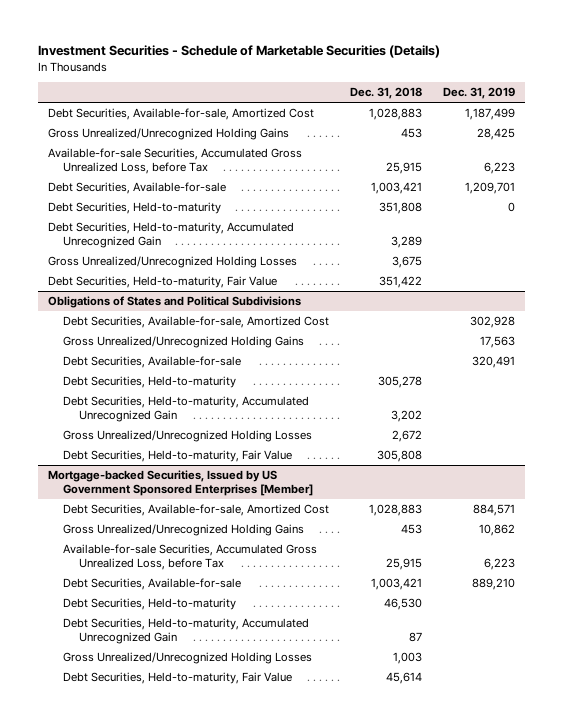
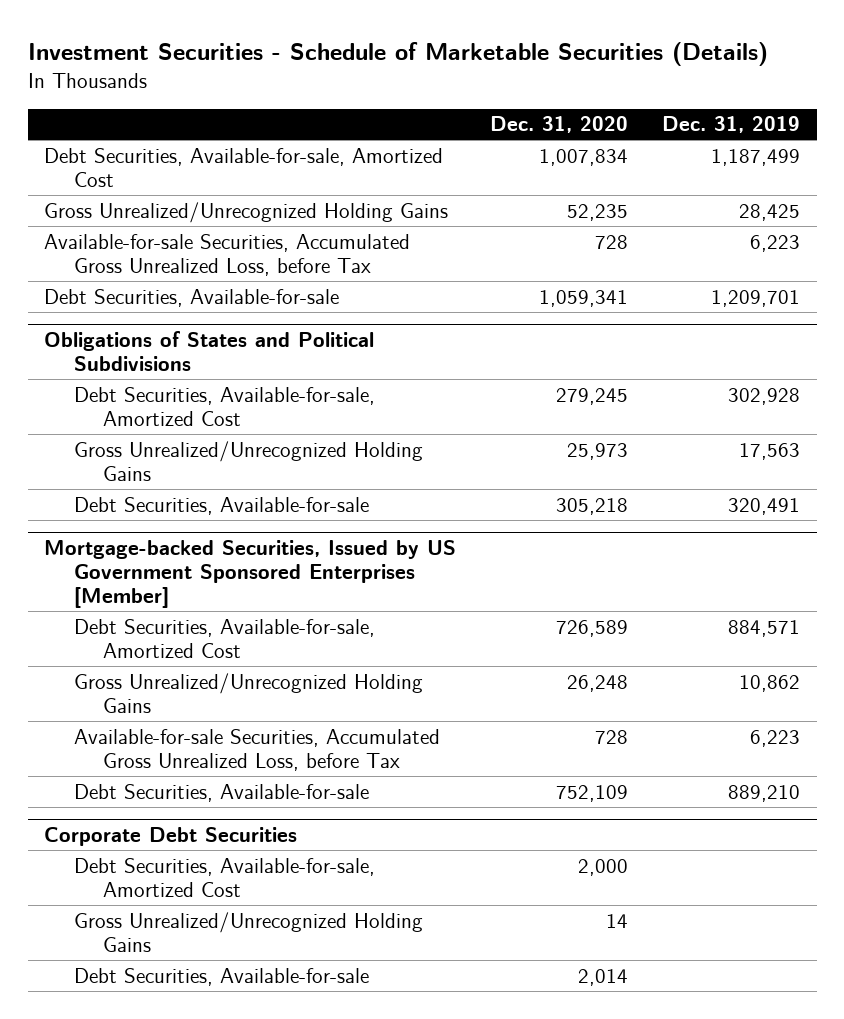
[350,87,423,100] Dec. 31, 2018 -> none
none -> [490,116,629,134] Dec. 31, 2020
[47,202,221,215] Debt Securities, Held-to-maturity -> none
[47,222,294,248] Debt Securities, Held-to-maturity, Accumulated Unrecognized Gain -> none
[47,256,297,269] Gross Unrealized/Unrecognized Holding Losses -> none
[47,276,277,289] Debt Securities, Held-to-maturity, Fair Value -> none
[63,376,237,389] Debt Securities, Held-to-maturity -> none
[63,396,310,422] Debt Securities, Held-to-maturity, Accumulated Unrecognized Gain -> none
[63,430,313,443] Gross Unrealized/Unrecognized Holding Losses -> none
[63,450,293,463] Debt Securities, Held-to-maturity, Fair Value -> none
[63,598,237,611] Debt Securities, Held-to-maturity -> none
[63,618,310,644] Debt Securities, Held-to-maturity, Accumulated Unrecognized Gain -> none
[63,652,313,665] Gross Unrealized/Unrecognized Holding Losses -> none
[63,672,293,685] Debt Securities, Held-to-maturity, Fair Value -> none
none -> [44,826,298,846] Corporate Debt Securities
none -> [73,857,375,897] Debt Securities, Available-for-sale, Amortized Cost
none -> [73,911,423,952] Gross Unrealized/Unrecognized Holding Gains
none -> [73,967,369,986] Debt Securities, Available-for-sale

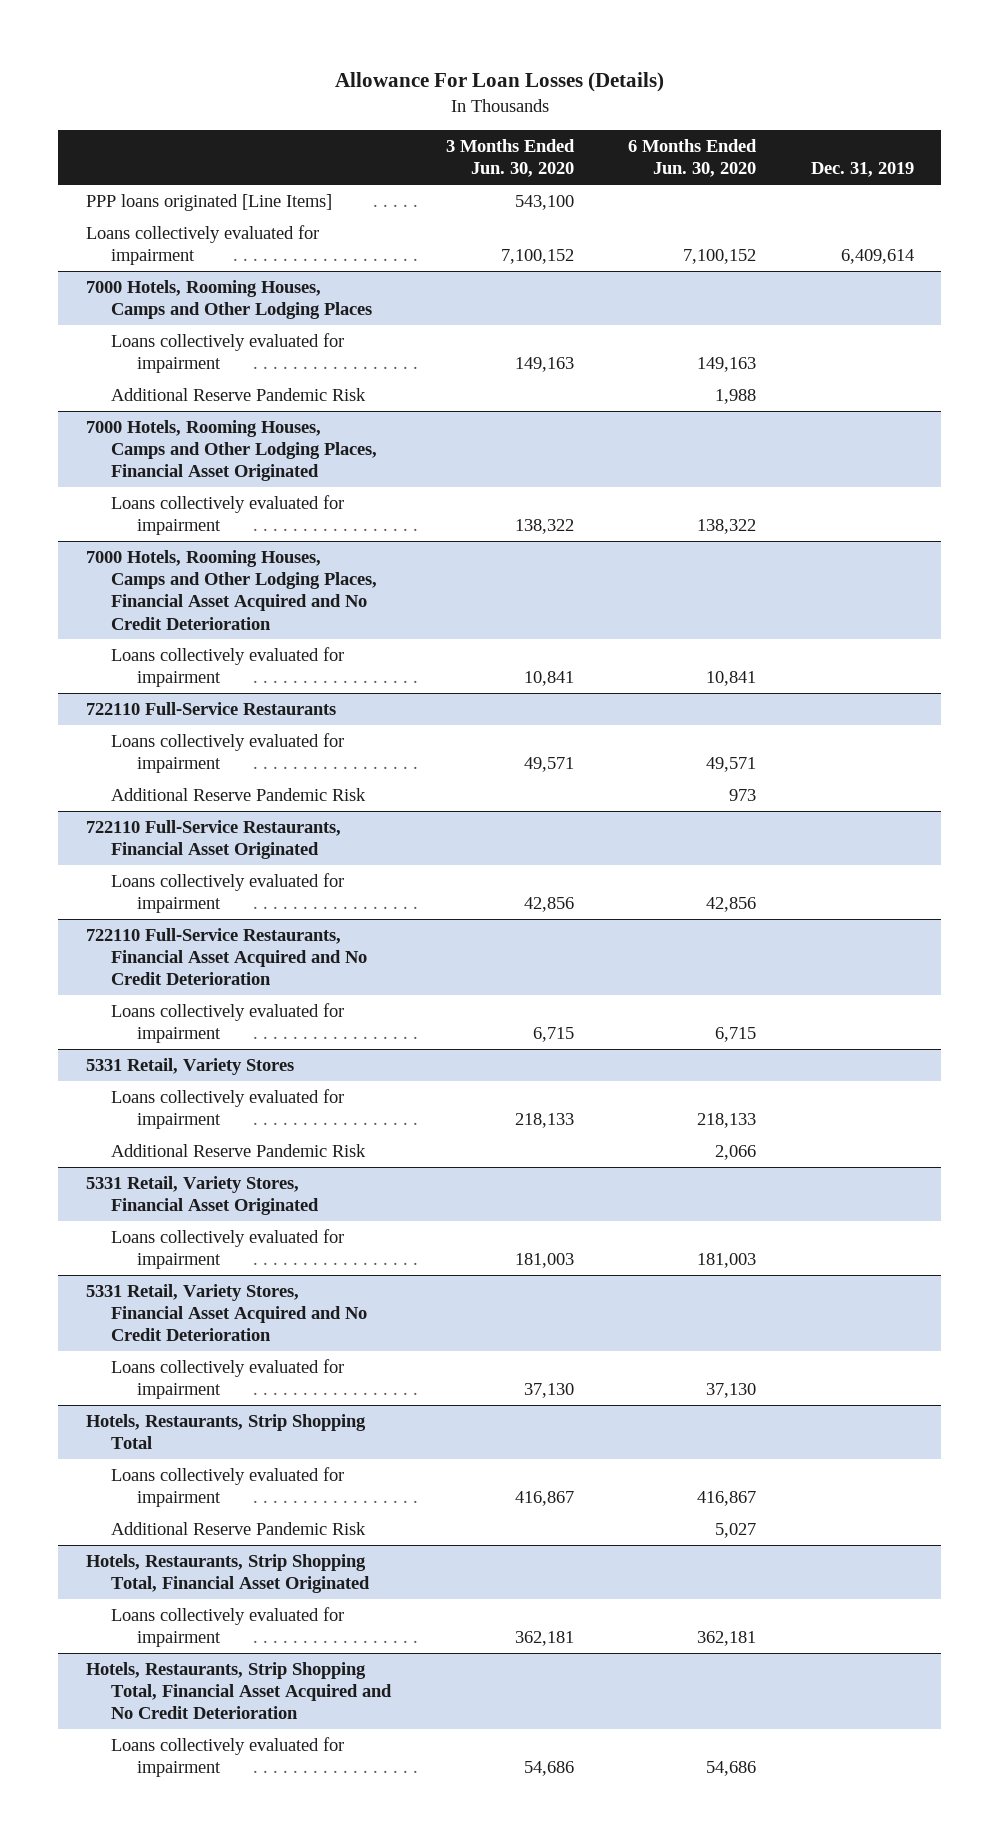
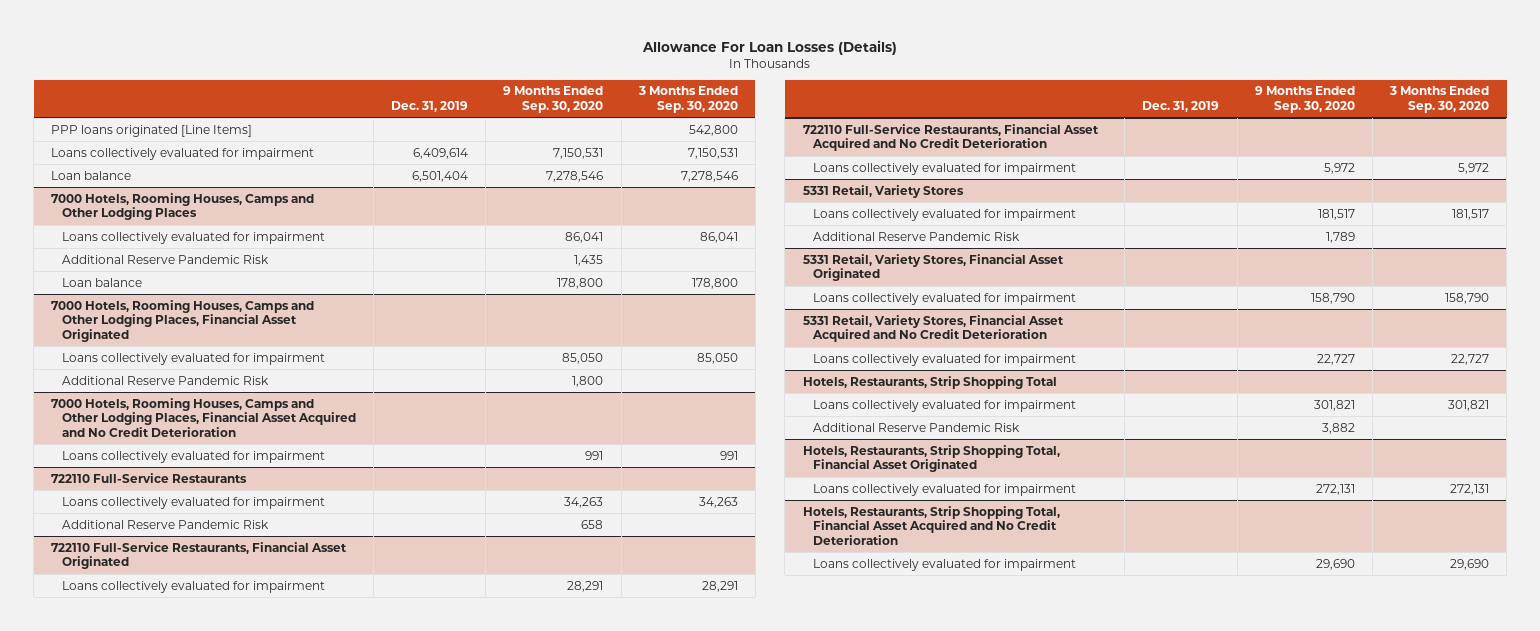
[445,139,575,178] 3 Months Ended Jun. 30, 2020 -> none
[628,139,758,178] 6 Months Ended Jun. 30, 2020 -> none
none -> [503,86,604,114] 9 Months Ended Sep. 30, 2020
none -> [637,86,738,114] 3 Months Ended Sep. 30, 2020
none -> [51,170,132,180] Loan balance
none -> [61,277,142,287] Loan balance
none -> [61,375,269,385] Additional Reserve Pandemic Risk

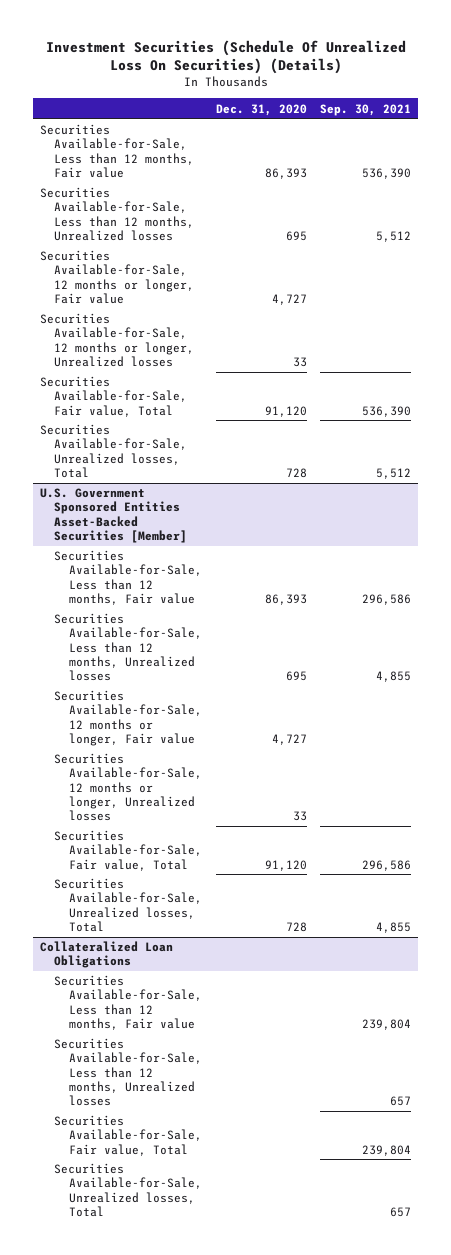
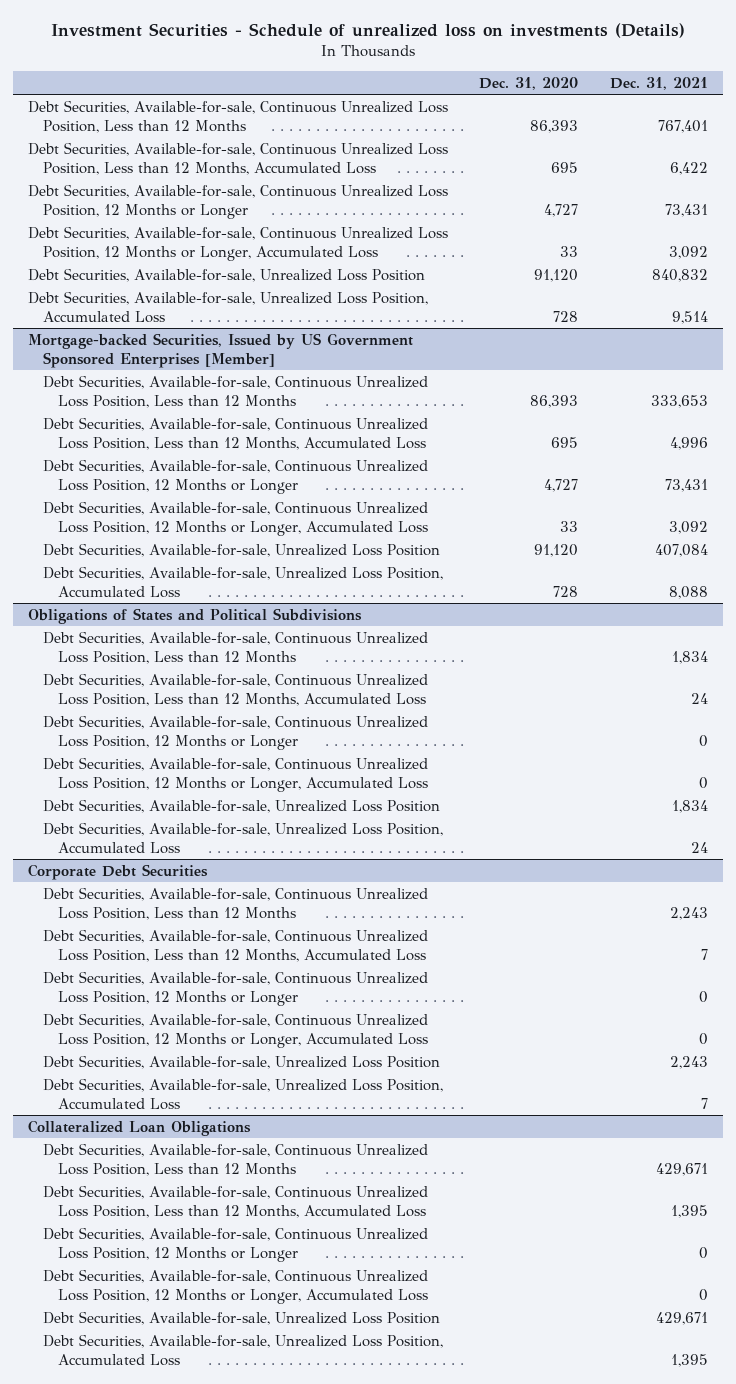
[45,39,406,75] Investment Securities (Schedule Of Unrealized Loss On Securities) (Details) -> [50,22,685,38] Investment Securities - Schedule of unrealized loss on investments (Details)
[320,103,412,116] Sep. 30, 2021 -> none
none -> [609,76,708,90] Dec. 31, 2021
[39,124,195,178] Securities Available-for-Sale, Less than 12 months, Fair value -> [28,99,449,134] Debt Securities, Available-for-sale, Continuous Unrealized Loss Position, Less than 12 Months
[39,187,195,241] Securities Available-for-Sale, Less than 12 months, Unrealized losses -> [28,141,449,176] Debt Securities, Available-for-sale, Continuous Unrealized Loss Position, Less than 12 Months, Accumulated Loss
[39,250,195,304] Securities Available-for-Sale, 12 months or longer, Fair value -> [28,183,449,220] Debt Securities, Available-for-sale, Continuous Unrealized Loss Position, 12 Months or Longer
[39,313,195,367] Securities Available-for-Sale, 12 months or longer, Unrealized losses -> [28,225,449,262] Debt Securities, Available-for-sale, Continuous Unrealized Loss Position, 12 Months or Longer, Accumulated Loss
[39,376,188,417] Securities Available-for-Sale, Fair value, Total -> [28,267,426,282] Debt Securities, Available-for-sale, Unrealized Loss Position
[39,424,188,478] Securities Available-for-Sale, Unrealized losses, Total -> [28,290,429,324] Debt Securities, Available-for-sale, Unrealized Loss Position, Accumulated Loss
[39,488,188,543] U.S. Government Sponsored Entities Asset-Backed Securities [Member] -> [28,332,414,369] Mortgage-backed Securities, Issued by US Government Sponsored Enterprises [Member]
[54,550,202,605] Securities Available-for-Sale, Less than 12 months, Fair value -> [43,374,429,409] Debt Securities, Available-for-sale, Continuous Unrealized Loss Position, Less than 12 Months
[54,613,202,681] Securities Available-for-Sale, Less than 12 months, Unrealized losses -> [43,416,429,451] Debt Securities, Available-for-sale, Continuous Unrealized Loss Position, Less than 12 Months, Accumulated Loss
[54,690,202,746] Securities Available-for-Sale, 12 months or longer, Fair value -> [43,458,429,495] Debt Securities, Available-for-sale, Continuous Unrealized Loss Position, 12 Months or Longer
[54,753,202,821] Securities Available-for-Sale, 12 months or longer, Unrealized losses -> [43,500,429,537] Debt Securities, Available-for-sale, Continuous Unrealized Loss Position, 12 Months or Longer, Accumulated Loss
[54,830,202,871] Securities Available-for-Sale, Fair value, Total -> [43,542,441,557] Debt Securities, Available-for-sale, Unrealized Loss Position
[54,878,202,932] Securities Available-for-Sale, Unrealized losses, Total -> [43,565,444,599] Debt Securities, Available-for-sale, Unrealized Loss Position, Accumulated Loss
none -> [28,607,363,624] Obligations of States and Political Subdivisions
none -> [43,630,429,665] Debt Securities, Available-for-sale, Continuous Unrealized Loss Position, Less than 12 Months
none -> [43,672,429,707] Debt Securities, Available-for-sale, Continuous Unrealized Loss Position, Less than 12 Months, Accumulated Loss
none -> [43,714,429,751] Debt Securities, Available-for-sale, Continuous Unrealized Loss Position, 12 Months or Longer
none -> [43,756,429,793] Debt Securities, Available-for-sale, Continuous Unrealized Loss Position, 12 Months or Longer, Accumulated Loss
none -> [43,798,441,813] Debt Securities, Available-for-sale, Unrealized Loss Position
none -> [43,821,444,855] Debt Securities, Available-for-sale, Unrealized Loss Position, Accumulated Loss
none -> [28,863,209,880] Corporate Debt Securities
none -> [43,886,429,921] Debt Securities, Available-for-sale, Continuous Unrealized Loss Position, Less than 12 Months
none -> [43,928,429,963] Debt Securities, Available-for-sale, Continuous Unrealized Loss Position, Less than 12 Months, Accumulated Loss
none -> [43,970,429,1007] Debt Securities, Available-for-sale, Continuous Unrealized Loss Position, 12 Months or Longer
none -> [43,1012,429,1049] Debt Securities, Available-for-sale, Continuous Unrealized Loss Position, 12 Months or Longer, Accumulated Loss
none -> [43,1054,441,1069] Debt Securities, Available-for-sale, Unrealized Loss Position
none -> [43,1077,444,1111] Debt Securities, Available-for-sale, Unrealized Loss Position, Accumulated Loss
[54,975,202,1030] Securities Available-for-Sale, Less than 12 months, Fair value -> [43,1142,429,1177] Debt Securities, Available-for-sale, Continuous Unrealized Loss Position, Less than 12 Months
[54,1038,202,1106] Securities Available-for-Sale, Less than 12 months, Unrealized losses -> [43,1184,429,1219] Debt Securities, Available-for-sale, Continuous Unrealized Loss Position, Less than 12 Months, Accumulated Loss
none -> [43,1226,429,1263] Debt Securities, Available-for-sale, Continuous Unrealized Loss Position, 12 Months or Longer
none -> [43,1268,429,1305] Debt Securities, Available-for-sale, Continuous Unrealized Loss Position, 12 Months or Longer, Accumulated Loss
[54,1115,202,1156] Securities Available-for-Sale, Fair value, Total -> [43,1310,441,1325] Debt Securities, Available-for-sale, Unrealized Loss Position
[54,1163,202,1217] Securities Available-for-Sale, Unrealized losses, Total -> [43,1333,444,1367] Debt Securities, Available-for-sale, Unrealized Loss Position, Accumulated Loss

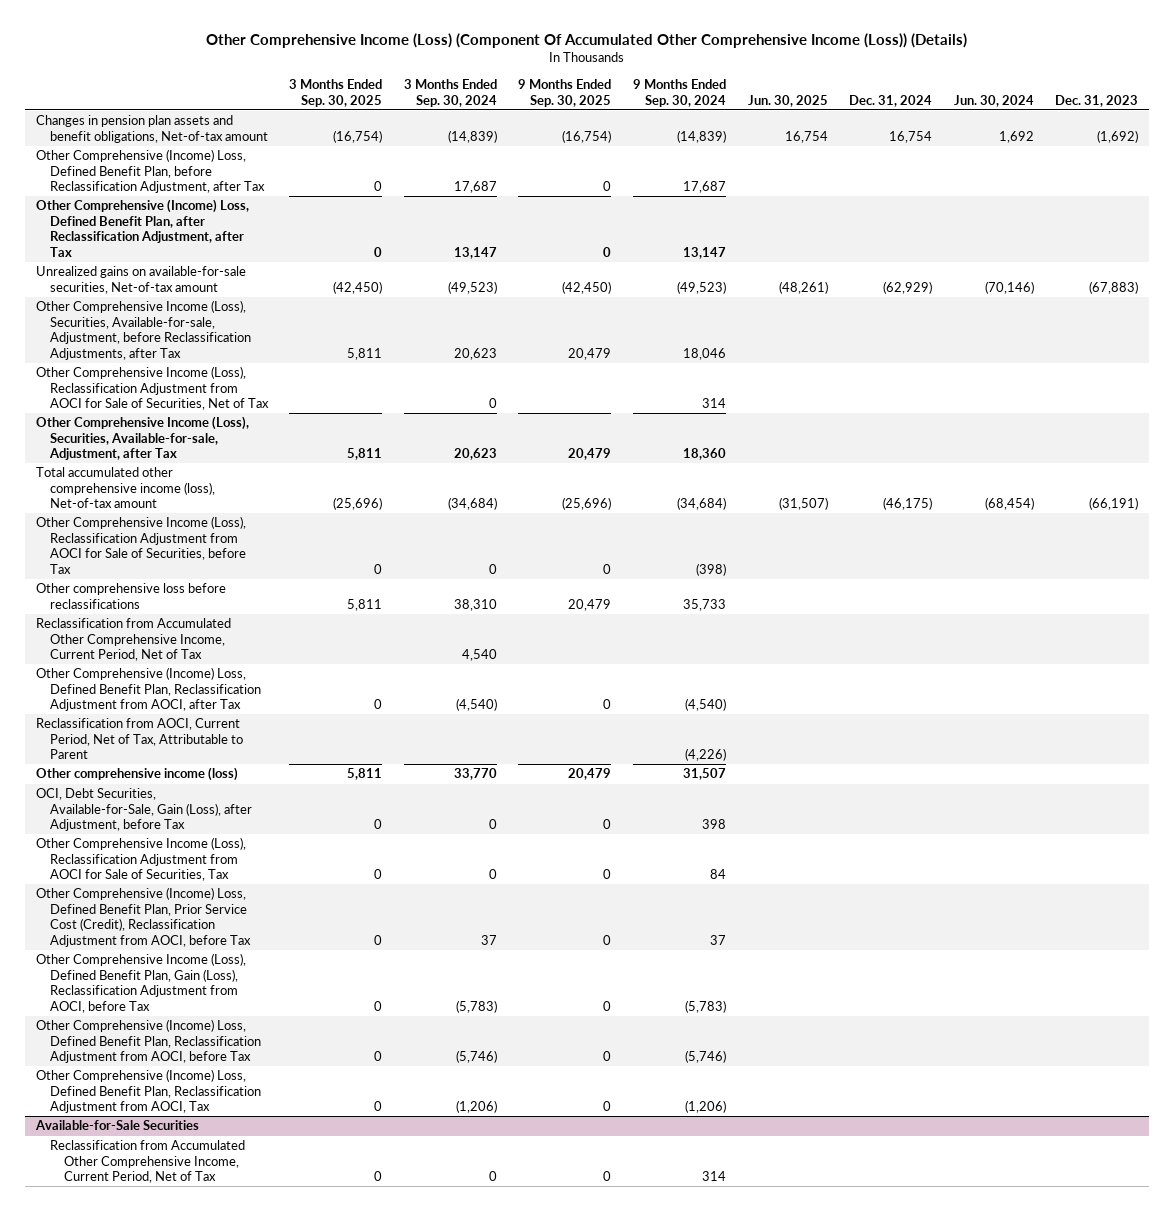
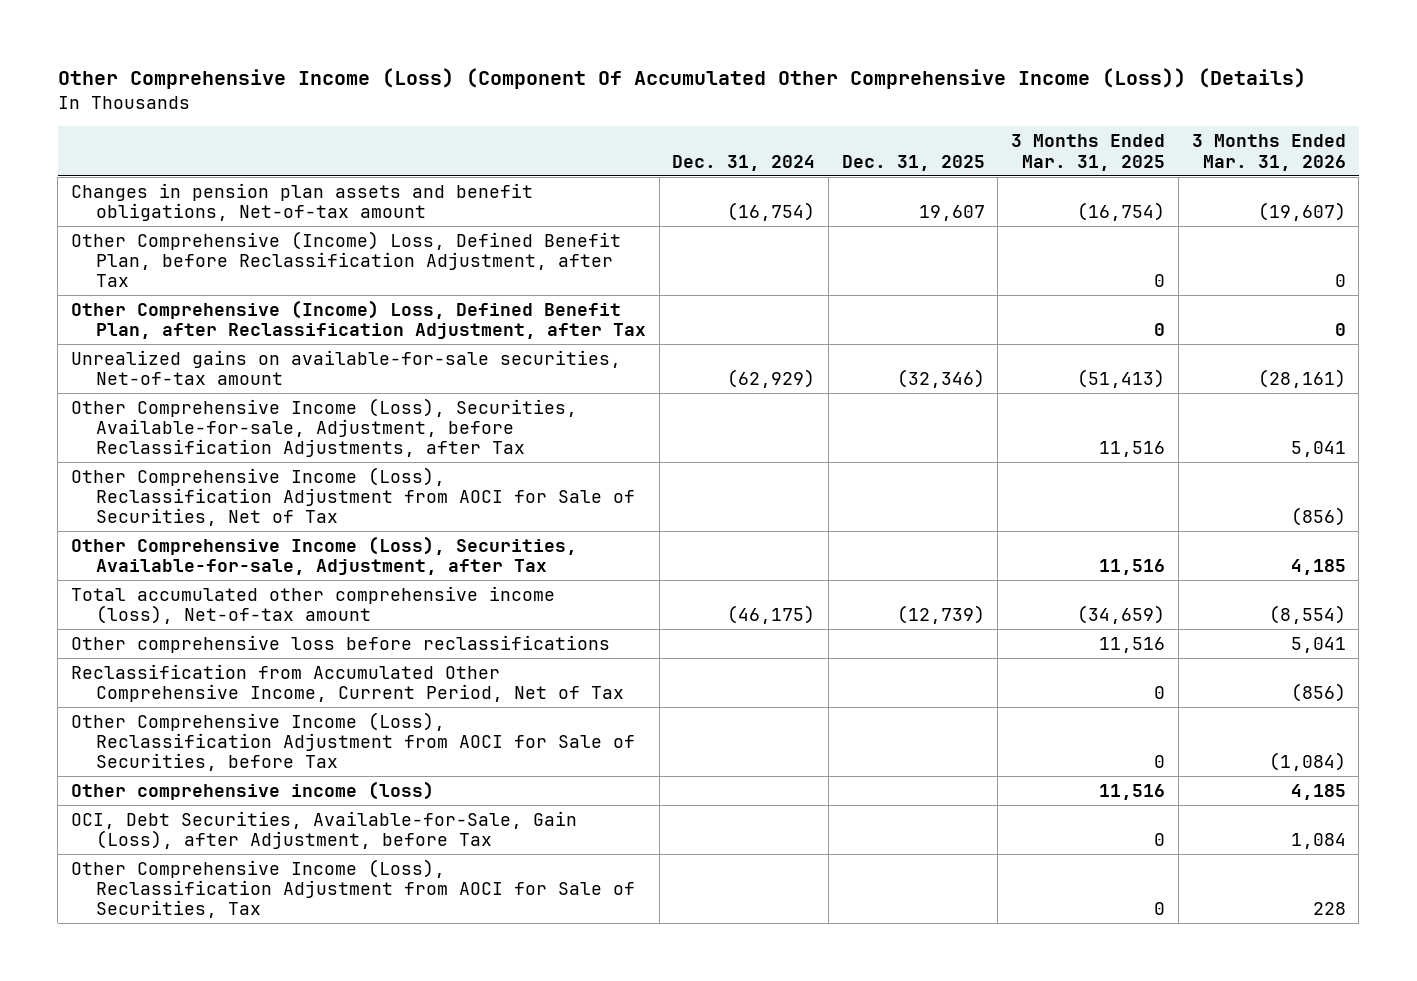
[289,79,383,107] 3 Months Ended Sep. 30, 2025 -> none
[403,79,497,107] 3 Months Ended Sep. 30, 2024 -> none
[518,79,612,107] 9 Months Ended Sep. 30, 2025 -> none
[632,79,726,107] 9 Months Ended Sep. 30, 2024 -> none
[747,94,828,107] Jun. 30, 2025 -> none
[953,94,1034,107] Jun. 30, 2024 -> none
[1055,94,1139,107] Dec. 31, 2023 -> none
none -> [841,154,985,171] Dec. 31, 2025
none -> [1011,134,1166,171] 3 Months Ended Mar. 31, 2025
none -> [1191,134,1346,171] 3 Months Ended Mar. 31, 2026
[889,130,933,143] 16,754 -> [727,202,816,222] (16,754)
[35,667,261,712] Other Comprehensive (Income) Loss, Defined Benefit Plan, Reclassification Adjustment from AOCI, after Tax -> none
[35,718,243,760] Reclassification from AOCI, Current Period, Net of Tax, Attributable to Parent -> none
[35,516,246,574] Other Comprehensive Income (Loss), Reclassification Adjustment from AOCI for Sale of Securities, before Tax -> [71,711,635,772] Other Comprehensive Income (Loss), Reclassification Adjustment from AOCI for Sale of Securities, before Tax
[35,887,251,947] Other Comprehensive (Income) Loss, Defined Benefit Plan, Prior Service Cost (Credit), Reclassification Adjustment from AOCI, before Tax -> none
[35,953,246,1013] Other Comprehensive Income (Loss), Defined Benefit Plan, Gain (Loss), Reclassification Adjustment from AOCI, before Tax -> none
[35,1019,261,1064] Other Comprehensive (Income) Loss, Defined Benefit Plan, Reclassification Adjustment from AOCI, before Tax -> none
[35,1069,261,1114] Other Comprehensive (Income) Loss, Defined Benefit Plan, Reclassification Adjustment from AOCI, Tax -> none
[34,1120,199,1131] Available-for-Sale Securities -> none
[49,1140,245,1184] Reclassification from Accumulated Other Comprehensive Income, Current Period, Net of Tax -> none

